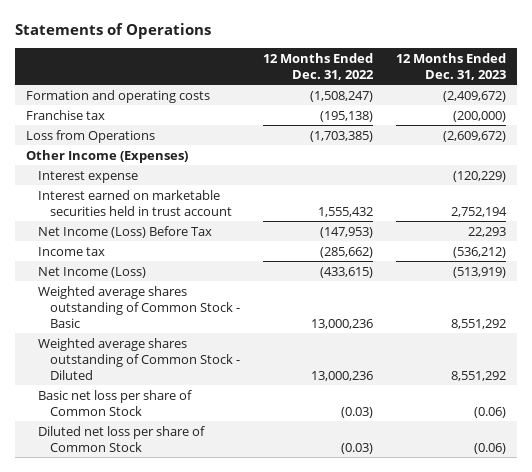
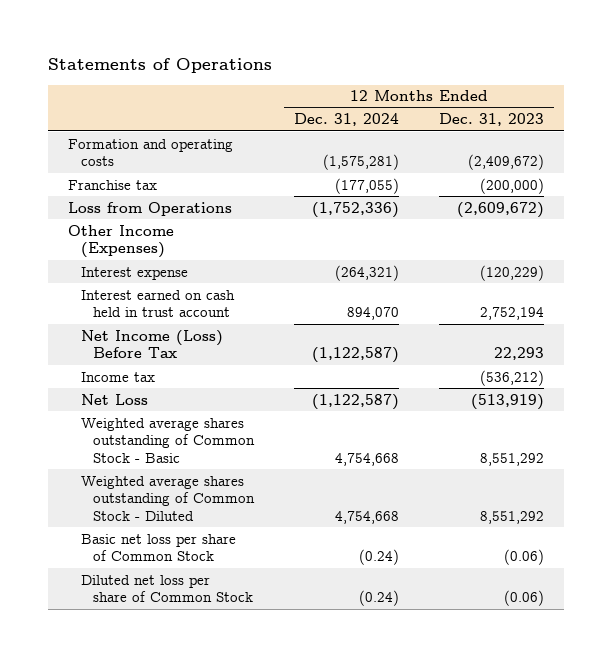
[262,53,374,81] 12 Months Ended Dec. 31, 2022 -> none
none -> [294,113,400,127] Dec. 31, 2024
[38,189,232,216] Interest earned on marketable securities held in trust account -> [80,289,235,318] Interest earned on cash held in trust account
[38,266,147,278] Net Income (Loss) -> [80,393,148,405] Net Loss

